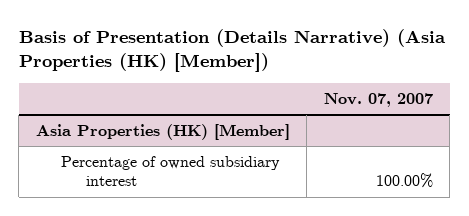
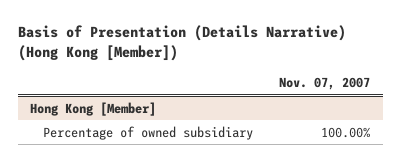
[18,28,446,73] Basis of Presentation (Details Narrative) (Asia Properties (HK) [Member]) -> [17,25,346,62] Basis of Presentation (Details Narrative) (Hong Kong [Member])
[35,124,290,141] Asia Properties (HK) [Member] -> none
none -> [30,101,157,116] Hong Kong [Member]
[60,156,280,187] Percentage of owned subsidiary interest -> [43,125,254,140] Percentage of owned subsidiary

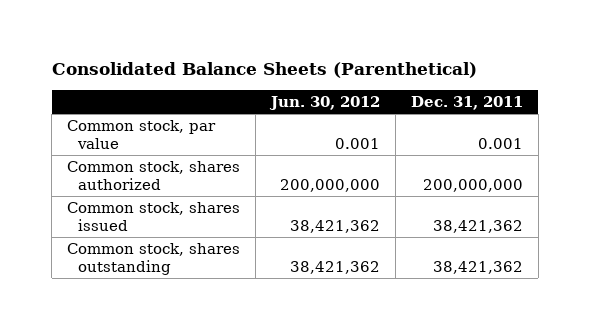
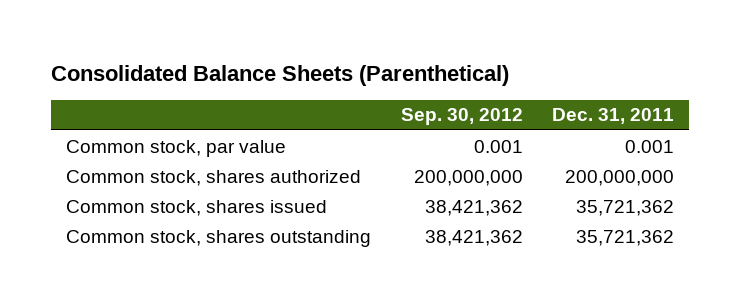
[268,95,380,110] Jun. 30, 2012 -> none
none -> [400,108,523,126] Sep. 30, 2012
[432,219,523,233] 38,421,362 -> [576,199,675,216] 35,721,362
[432,260,523,274] 38,421,362 -> [576,229,675,246] 35,721,362

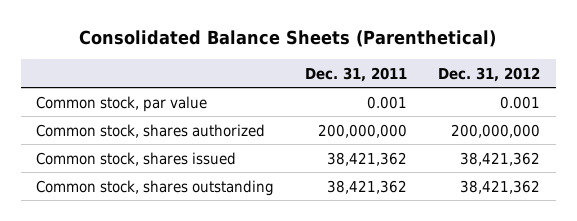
[400,108,523,126] Sep. 30, 2012 -> none
none -> [438,66,541,82] Dec. 31, 2012
[576,199,675,216] 35,721,362 -> [327,151,408,166] 38,421,362
[576,229,675,246] 35,721,362 -> [327,179,408,194] 38,421,362

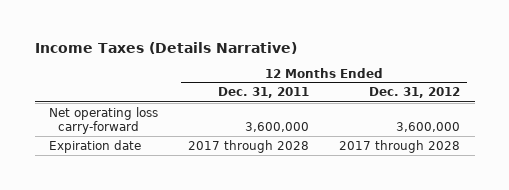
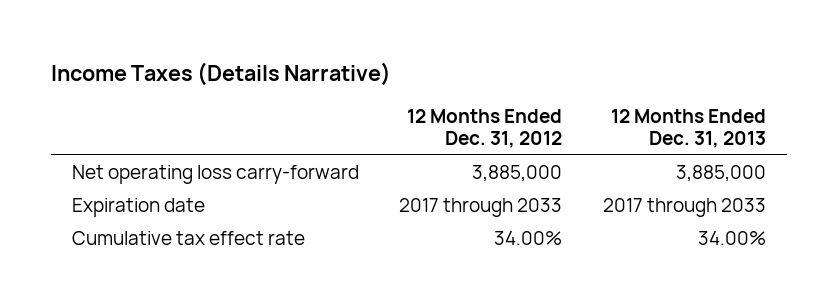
[218,87,310,99] Dec. 31, 2011 -> none
none -> [611,108,767,148] 12 Months Ended Dec. 31, 2013
[395,121,460,132] 3,600,000 -> [472,165,563,183] 3,885,000
[338,139,460,153] 2017 through 2028 -> [399,198,563,218] 2017 through 2033
none -> [71,231,305,246] Cumulative tax effect rate

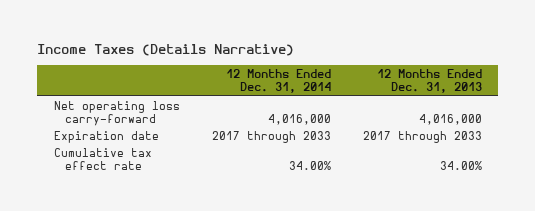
[407,108,563,148] 12 Months Ended Dec. 31, 2012 -> none
none -> [225,68,331,94] 12 Months Ended Dec. 31, 2014
[676,165,767,183] 3,885,000 -> [418,114,482,126] 4,016,000

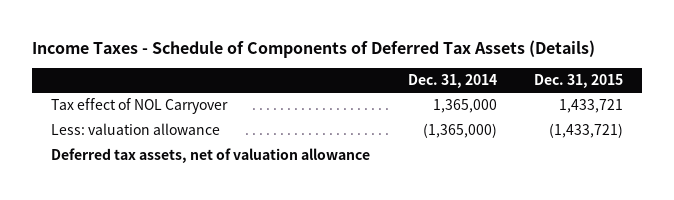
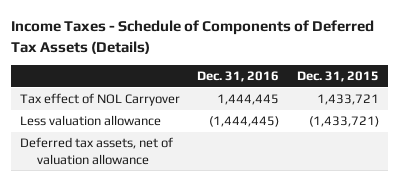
[407,74,497,89] Dec. 31, 2014 -> none
none -> [197,71,280,83] Dec. 31, 2016
[51,123,221,136] Less: valuation allowance -> [19,115,161,127] Less valuation allowance

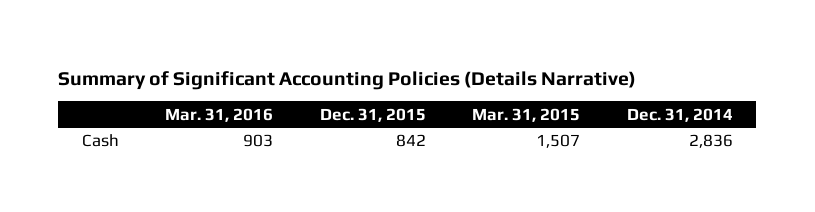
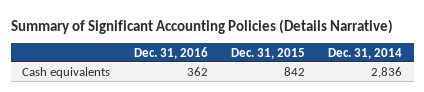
[165,107,274,122] Mar. 31, 2016 -> none
[472,107,581,122] Mar. 31, 2015 -> none
none -> [133,46,208,59] Dec. 31, 2016
[81,134,119,148] Cash -> [22,67,111,79] Cash equivalents

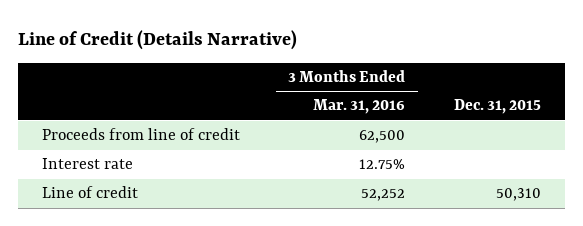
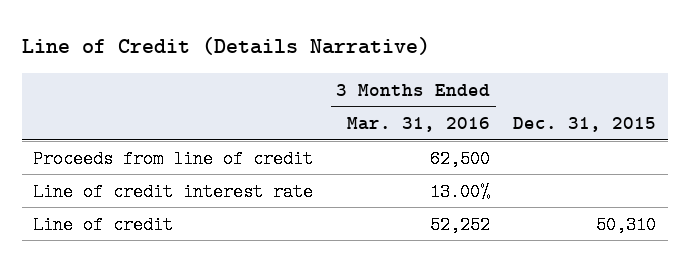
[41,158,133,170] Interest rate -> [33,182,314,201] Line of credit interest rate
[359,159,406,170] 12.75% -> [430,182,491,201] 13.00%

